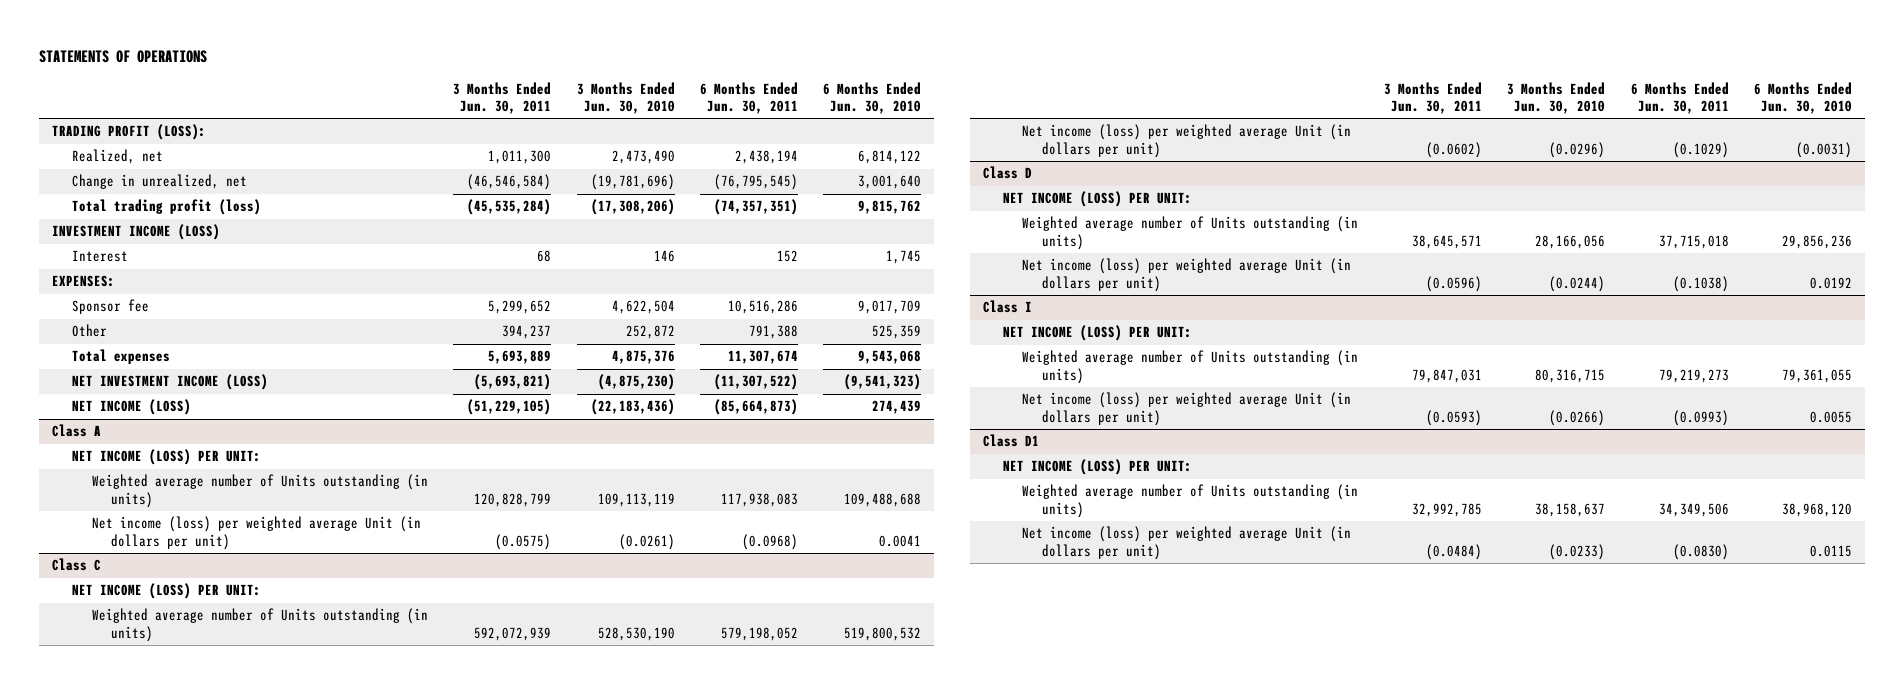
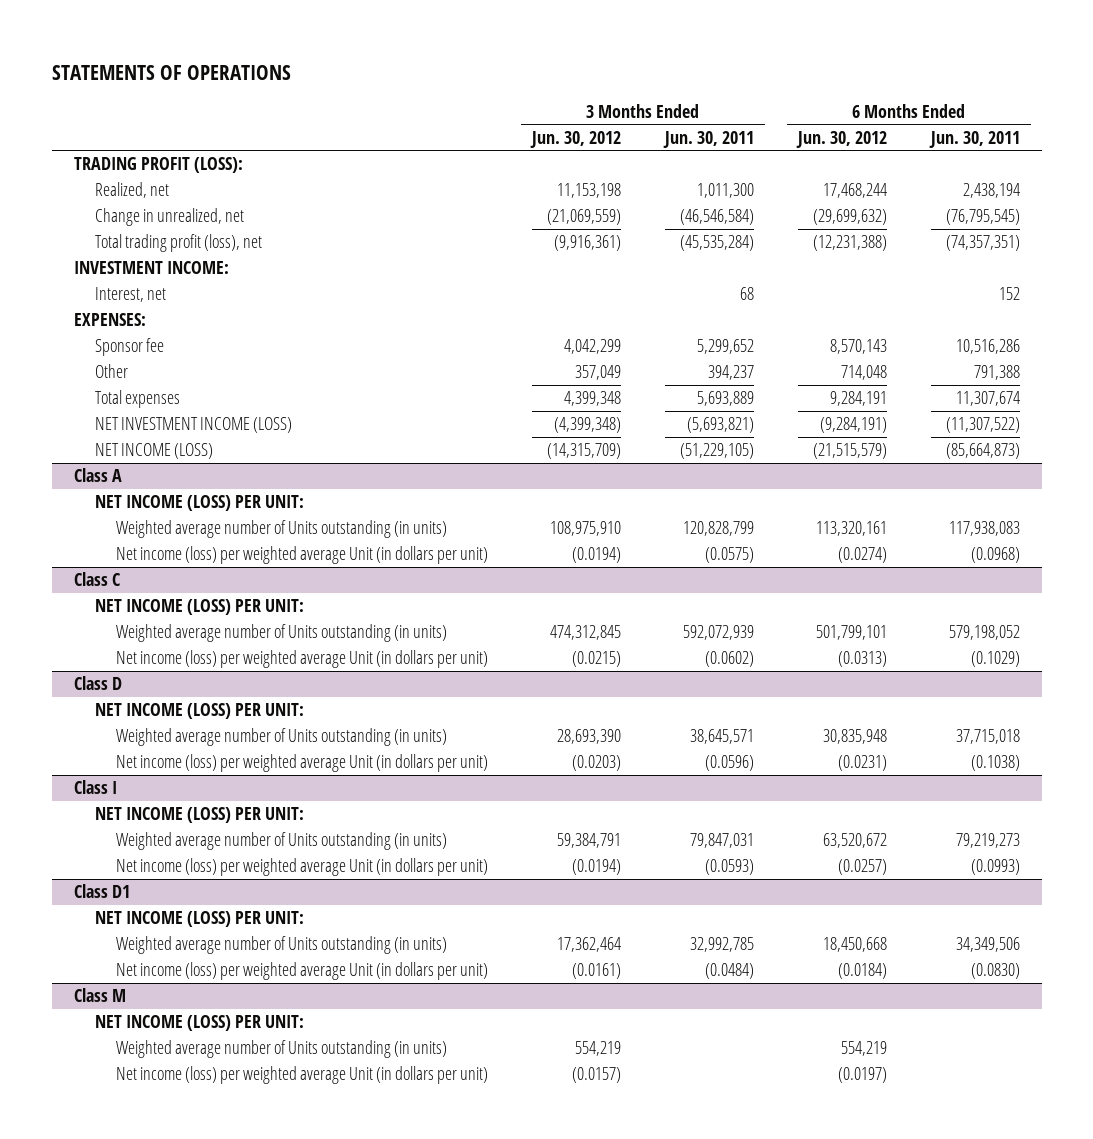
[576,81,675,114] 3 Months Ended Jun. 30, 2010 -> none
[823,81,922,114] 6 Months Ended Jun. 30, 2010 -> none
none -> [529,130,621,148] Jun. 30, 2012
none -> [795,130,887,148] Jun. 30, 2012
[71,199,261,216] Total trading profit (loss) -> [94,234,262,253] Total trading profit (loss), net
[52,224,221,241] INVESTMENT INCOME (LOSS) -> [73,261,229,275] INVESTMENT INCOME:
[71,250,128,263] Interest -> [94,287,166,303] Interest, net
none -> [73,988,126,1003] Class M
none -> [94,1015,304,1032] NET INCOME (LOSS) PER UNIT:
none -> [116,1040,448,1059] Weighted average number of Units outstanding (in units)
none -> [116,1066,489,1085] Net income (loss) per weighted average Unit (in dollars per unit)

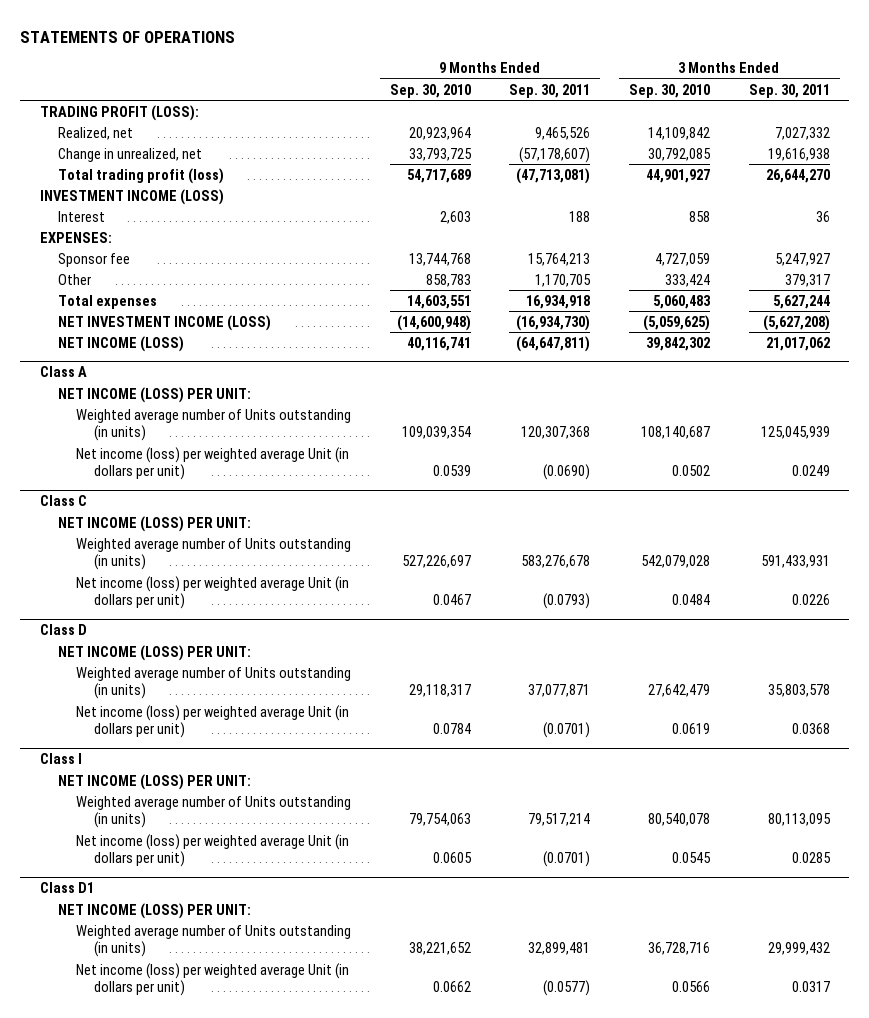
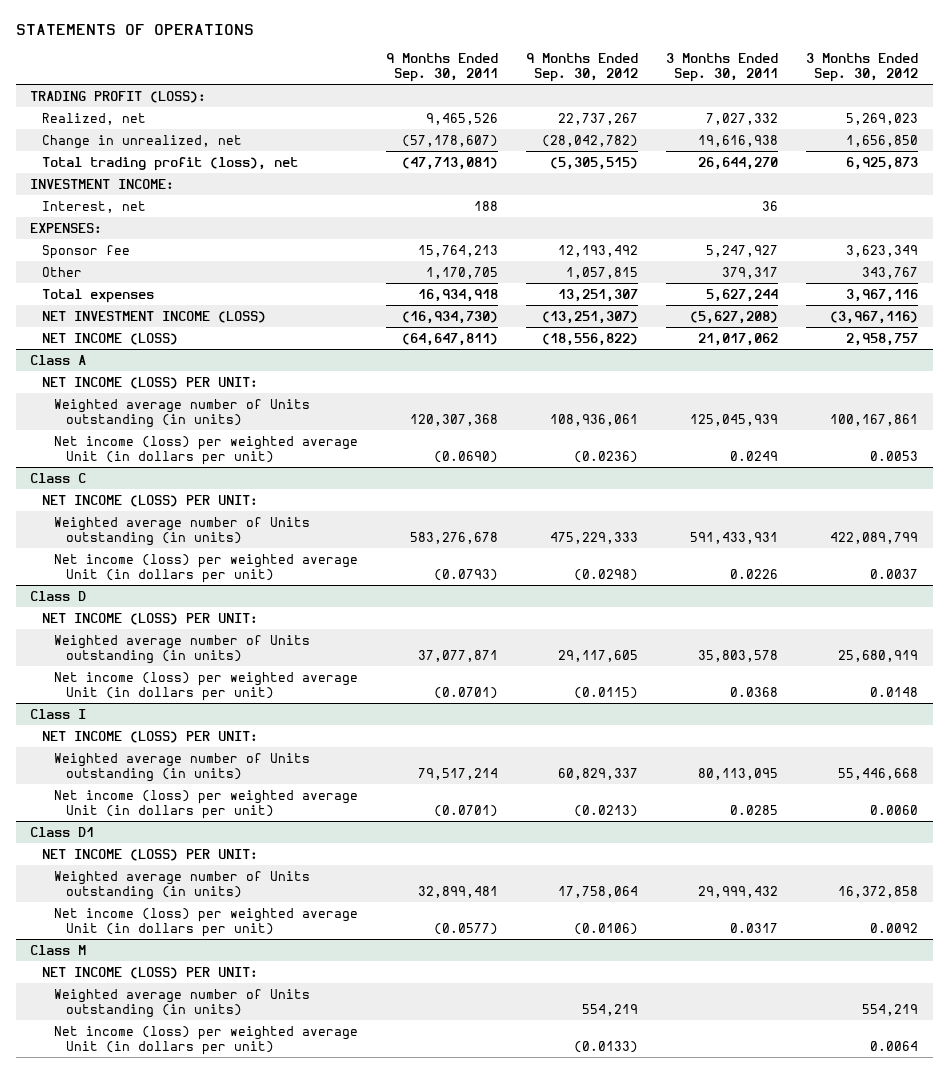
[389,83,471,98] Sep. 30, 2010 -> none
[629,83,711,98] Sep. 30, 2010 -> none
none -> [526,53,639,83] 9 Months Ended Sep. 30, 2012
none -> [806,53,919,83] 3 Months Ended Sep. 30, 2012
[57,167,224,184] Total trading profit (loss) -> [41,156,298,171] Total trading profit (loss), net
[39,188,224,205] INVESTMENT INCOME (LOSS) -> [29,178,174,189] INVESTMENT INCOME:
[57,210,105,222] Interest -> [41,200,146,213] Interest, net
none -> [29,944,86,955] Class M
none -> [41,966,258,979] NET INCOME (LOSS) PER UNIT:
none -> [53,988,310,1018] Weighted average number of Units outstanding (in units)
none -> [53,1025,358,1055] Net income (loss) per weighted average Unit (in dollars per unit)

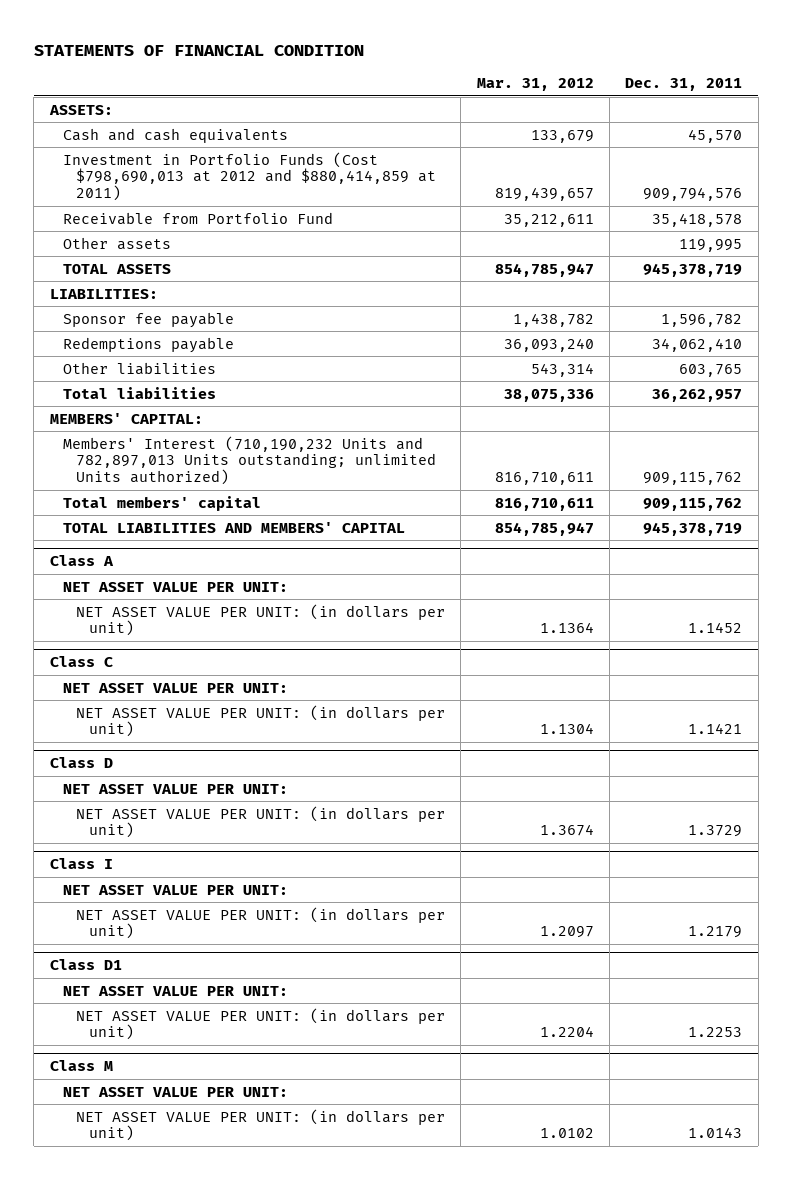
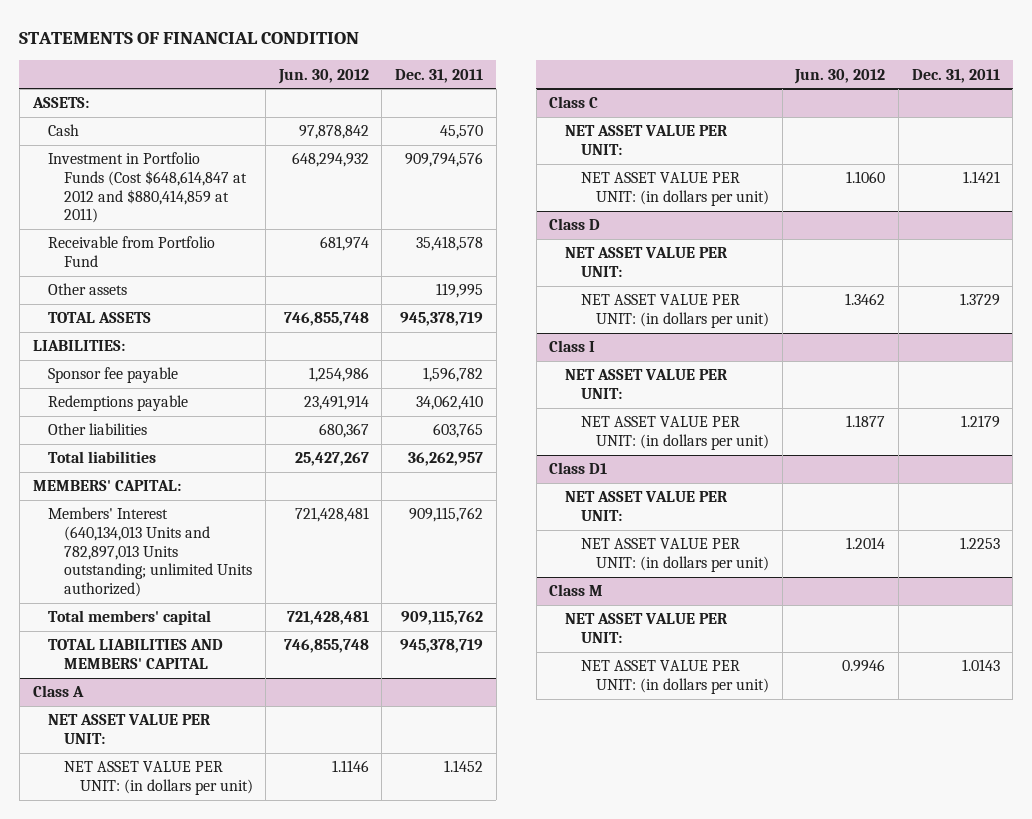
[476,78,594,92] Mar. 31, 2012 -> none
none -> [277,68,369,84] Jun. 30, 2012
[62,127,288,143] Cash and cash equivalents -> [48,124,80,137] Cash
[62,151,437,201] Investment in Portfolio Funds (Cost $798,690,013 at 2012 and $880,414,859 at 2011) -> [48,152,247,224] Investment in Portfolio Funds (Cost $648,614,847 at 2012 and $880,414,859 at 2011)
[62,435,437,485] Members' Interest (710,190,232 Units and 782,897,013 Units outstanding; unlimited Units authorized) -> [48,507,252,598] Members' Interest (640,134,013 Units and 782,897,013 Units outstanding; unlimited Units authorized)

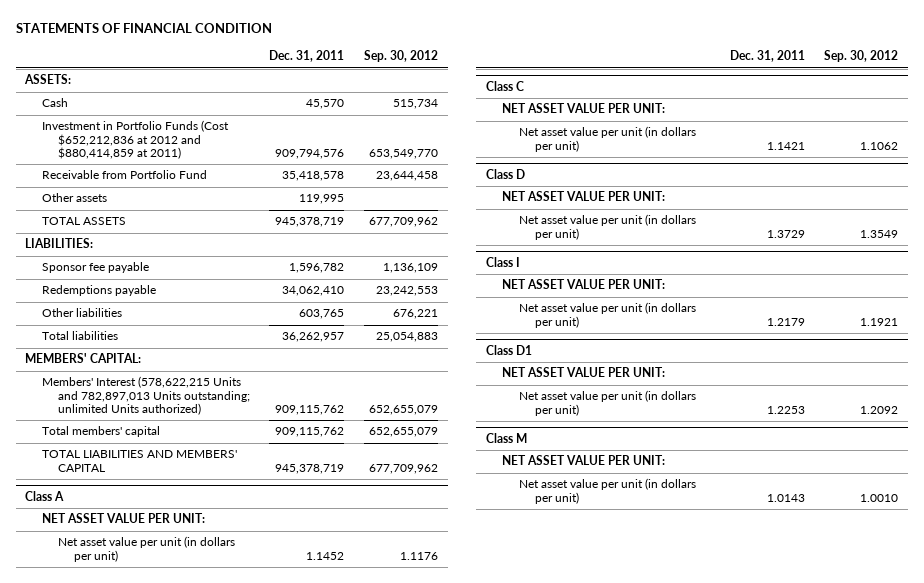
[277,68,369,84] Jun. 30, 2012 -> none
none -> [363,50,438,63] Sep. 30, 2012
[48,152,247,224] Investment in Portfolio Funds (Cost $648,614,847 at 2012 and $880,414,859 at 2011) -> [41,120,229,160] Investment in Portfolio Funds (Cost $652,212,836 at 2012 and $880,414,859 at 2011)
[48,507,252,598] Members' Interest (640,134,013 Units and 782,897,013 Units outstanding; unlimited Units authorized) -> [41,376,251,416] Members' Interest (578,622,215 Units and 782,897,013 Units outstanding; unlimited Units authorized)
[63,761,253,796] NET ASSET VALUE PER UNIT: (in dollars per unit) -> [58,536,236,562] Net asset value per unit (in dollars per unit)
[580,172,770,207] NET ASSET VALUE PER UNIT: (in dollars per unit) -> [518,126,696,152] Net asset value per unit (in dollars per unit)
[580,294,770,329] NET ASSET VALUE PER UNIT: (in dollars per unit) -> [518,214,696,240] Net asset value per unit (in dollars per unit)
[580,416,770,451] NET ASSET VALUE PER UNIT: (in dollars per unit) -> [518,302,696,328] Net asset value per unit (in dollars per unit)
[580,538,770,573] NET ASSET VALUE PER UNIT: (in dollars per unit) -> [518,390,696,416] Net asset value per unit (in dollars per unit)
[580,660,770,695] NET ASSET VALUE PER UNIT: (in dollars per unit) -> [518,478,696,504] Net asset value per unit (in dollars per unit)

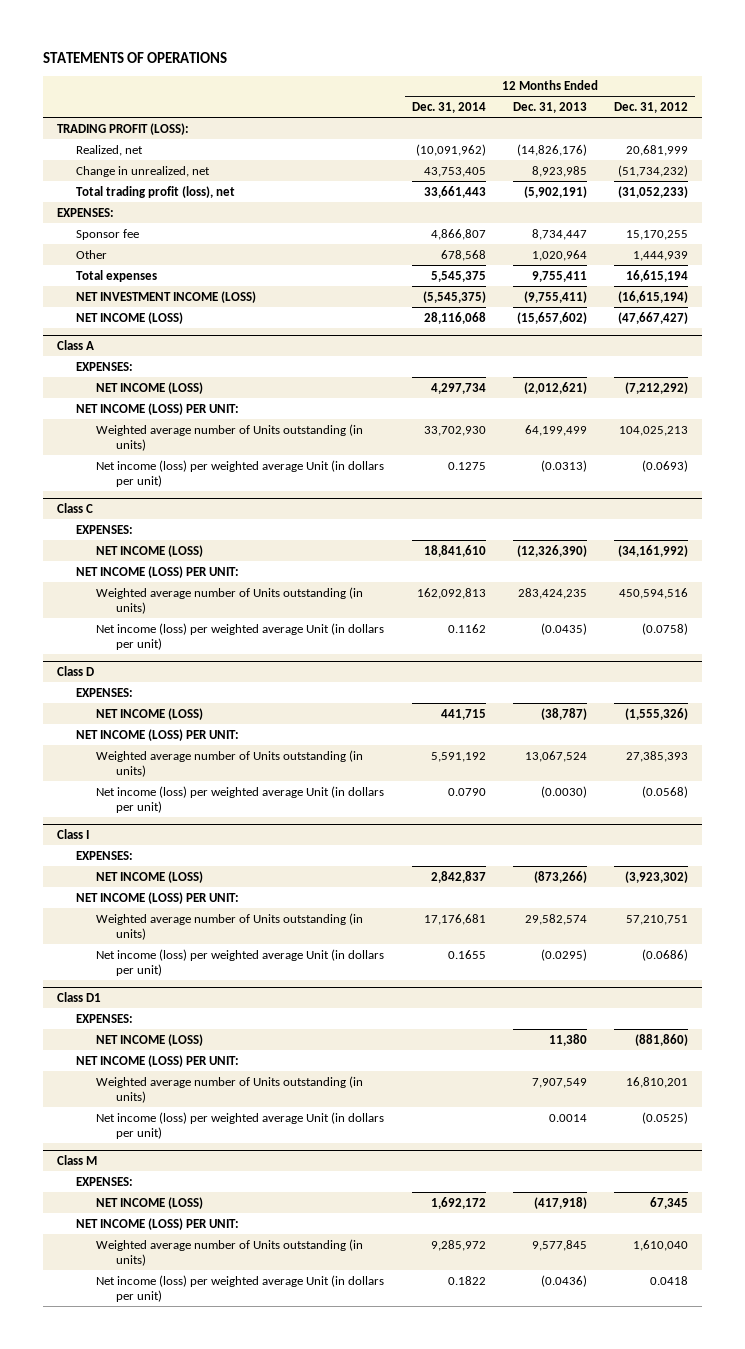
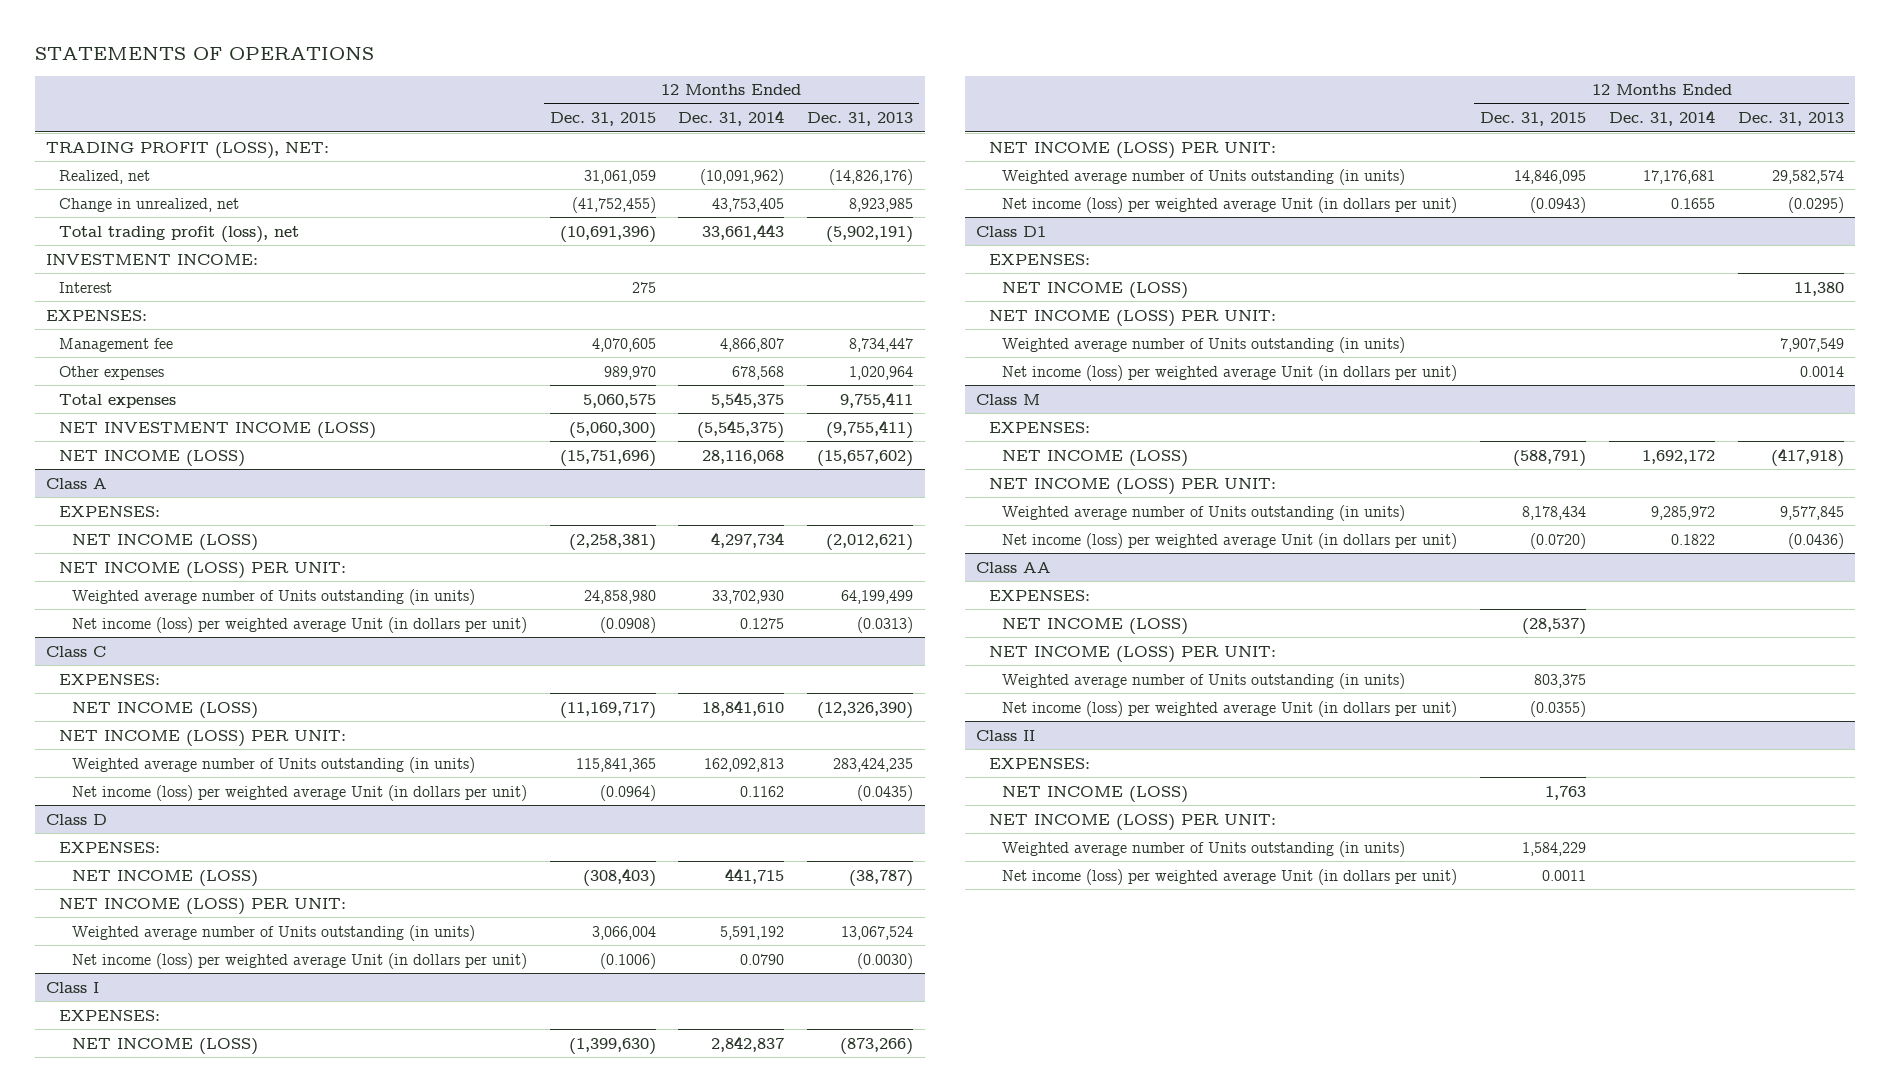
[614,101,689,113] Dec. 31, 2012 -> none
none -> [549,112,656,127] Dec. 31, 2015
[56,122,189,135] TRADING PROFIT (LOSS): -> [46,141,330,159] TRADING PROFIT (LOSS), NET:
none -> [46,253,259,265] INVESTMENT INCOME:
none -> [58,281,112,293] Interest
[76,228,140,240] Sponsor fee -> [58,337,173,352] Management fee
[76,249,108,259] Other -> [58,365,164,380] Other expenses
none -> [976,561,1052,573] Class AA
none -> [989,589,1091,601] EXPENSES:
none -> [1002,617,1189,635] NET INCOME (LOSS)
none -> [989,645,1277,663] NET INCOME (LOSS) PER UNIT:
none -> [1002,672,1406,689] Weighted average number of Units outstanding (in units)
none -> [1002,700,1458,717] Net income (loss) per weighted average Unit (in dollars per unit)
none -> [976,729,1036,741] Class II
none -> [989,757,1091,769] EXPENSES:
none -> [1002,785,1189,803] NET INCOME (LOSS)
none -> [989,813,1277,831] NET INCOME (LOSS) PER UNIT:
none -> [1002,840,1406,857] Weighted average number of Units outstanding (in units)
none -> [1002,868,1458,885] Net income (loss) per weighted average Unit (in dollars per unit)

